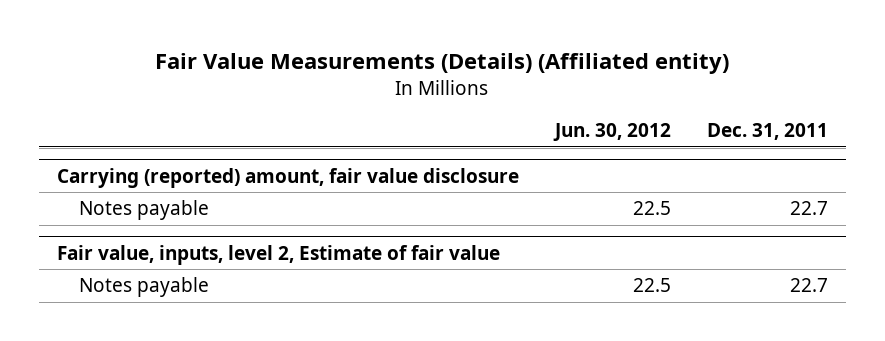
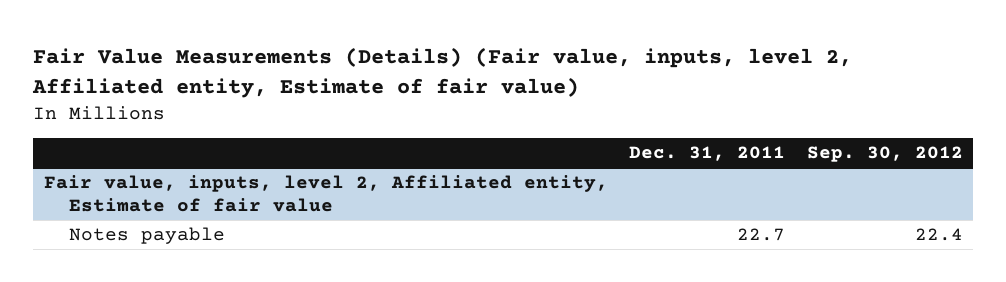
[155,52,730,74] Fair Value Measurements (Details) (Affiliated entity) -> [32,47,853,99] Fair Value Measurements (Details) (Fair value, inputs, level 2, Affiliated entity, Estimate of fair value)
[552,123,671,142] Jun. 30, 2012 -> none
none -> [806,146,963,163] Sep. 30, 2012
[57,167,520,188] Carrying (reported) amount, fair value disclosure -> none
[78,200,209,221] Notes payable -> none
[57,244,501,265] Fair value, inputs, level 2, Estimate of fair value -> [43,174,608,212] Fair value, inputs, level 2, Affiliated entity, Estimate of fair value

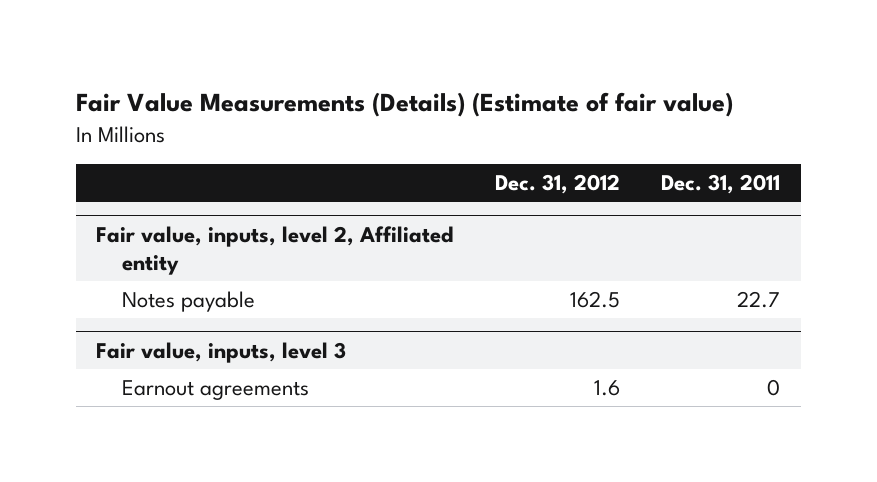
[32,47,853,99] Fair Value Measurements (Details) (Fair value, inputs, level 2, Affiliated entity, Estimate of fair value) -> [75,91,733,117] Fair Value Measurements (Details) (Estimate of fair value)
[806,146,963,163] Sep. 30, 2012 -> none
none -> [495,174,621,195] Dec. 31, 2012
[43,174,608,212] Fair value, inputs, level 2, Affiliated entity, Estimate of fair value -> [96,225,455,275] Fair value, inputs, level 2, Affiliated entity
none -> [96,341,347,363] Fair value, inputs, level 3
none -> [122,379,310,400] Earnout agreements

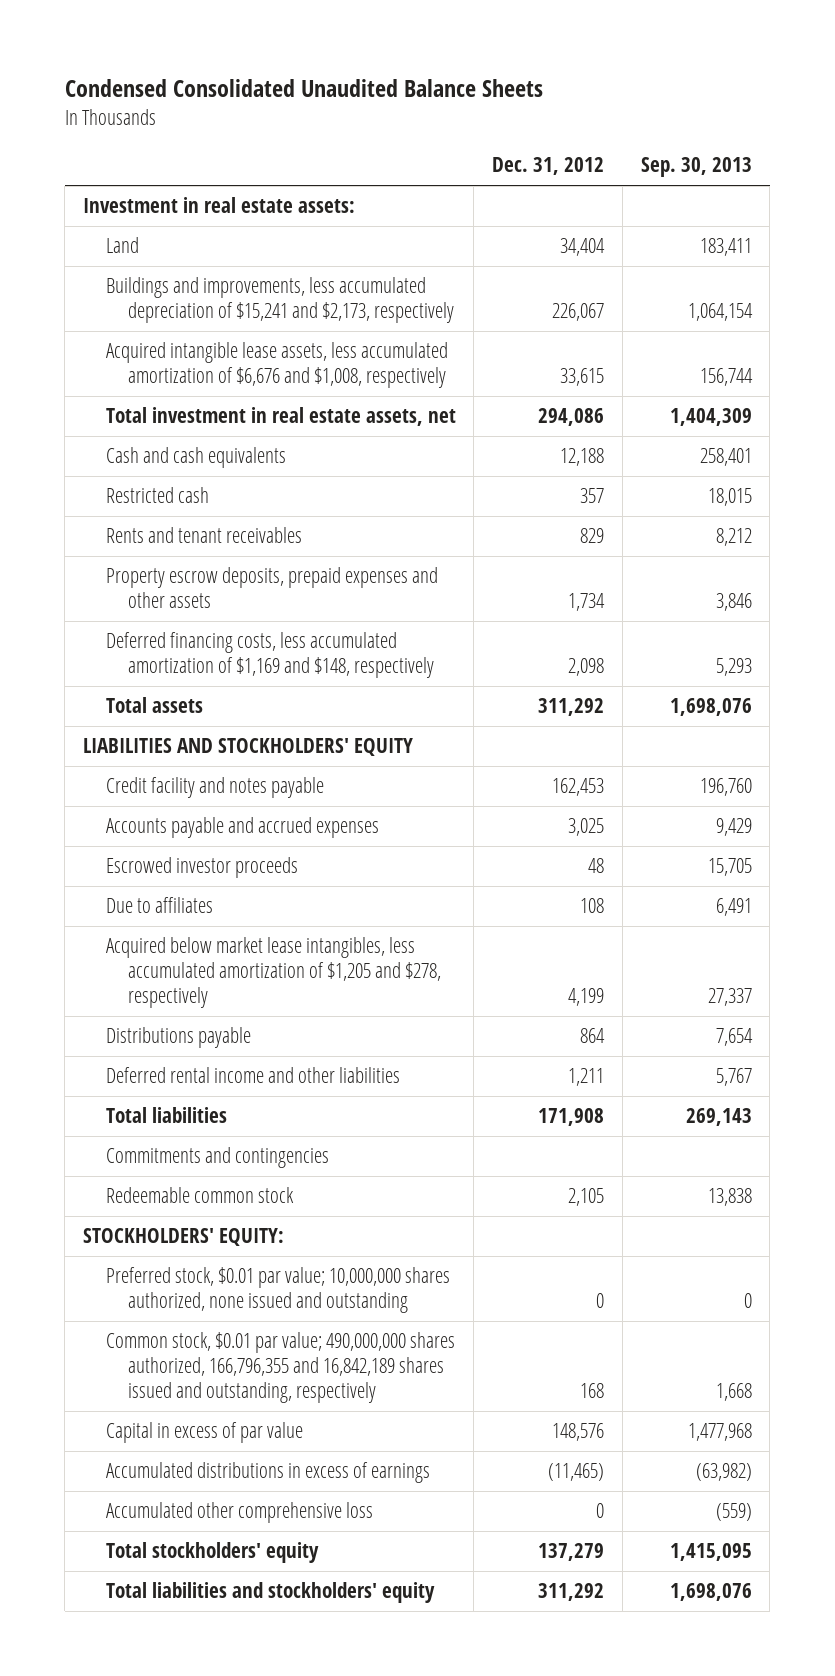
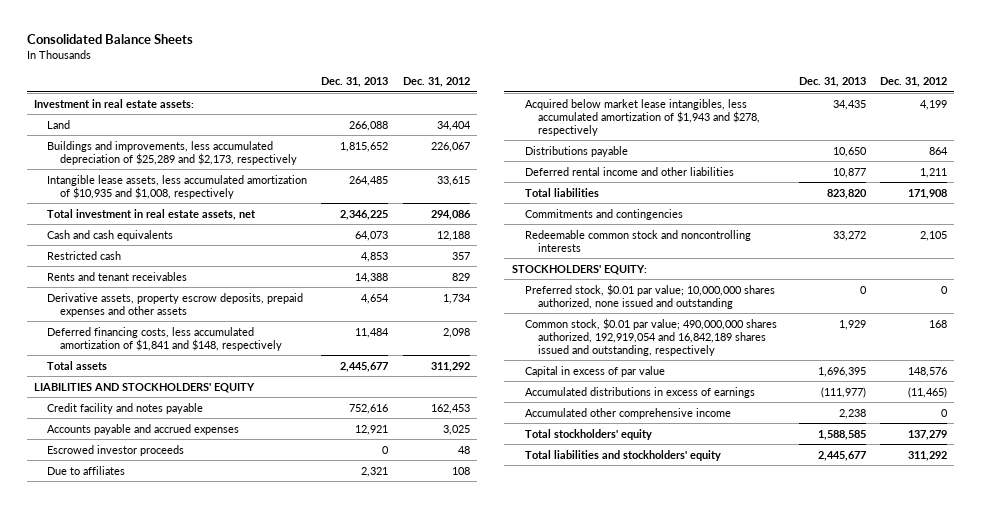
[64,78,543,97] Condensed Consolidated Unaudited Balance Sheets -> [27,34,194,45] Consolidated Balance Sheets
[640,157,752,178] Sep. 30, 2013 -> none
none -> [321,77,389,88] Dec. 31, 2013
[105,277,455,324] Buildings and improvements, less accumulated depreciation of $15,241 and $2,173, respectively -> [47,140,298,165] Buildings and improvements, less accumulated depreciation of $25,289 and $2,173, respectively
[105,342,448,389] Acquired intangible lease assets, less accumulated amortization of $6,676 and $1,008, respectively -> [47,174,308,199] Intangible lease assets, less accumulated amortization of $10,935 and $1,008, respectively
[105,567,438,609] Property escrow deposits, prepaid expenses and other assets -> [47,292,304,317] Derivative assets, property escrow deposits, prepaid expenses and other assets
[105,632,435,679] Deferred financing costs, less accumulated amortization of $1,169 and $148, respectively -> [47,326,283,351] Deferred financing costs, less accumulated amortization of $1,841 and $148, respectively
[105,937,442,1008] Acquired below market lease intangibles, less accumulated amortization of $1,205 and $278, respectively -> [524,98,760,136] Acquired below market lease intangibles, less accumulated amortization of $1,943 and $278, respectively
[105,1187,294,1204] Redeemable common stock -> [524,229,751,252] Redeemable common stock and noncontrolling interests
[105,1332,455,1403] Common stock, $0.01 par value; 490,000,000 shares authorized, 166,796,355 and 16,842,189 shares issued and outstanding, respectively -> [524,317,777,356] Common stock, $0.01 par value; 490,000,000 shares authorized, 192,919,054 and 16,842,189 shares issued and outstanding, respectively
[105,1502,373,1524] Accumulated other comprehensive loss -> [524,407,731,419] Accumulated other comprehensive income

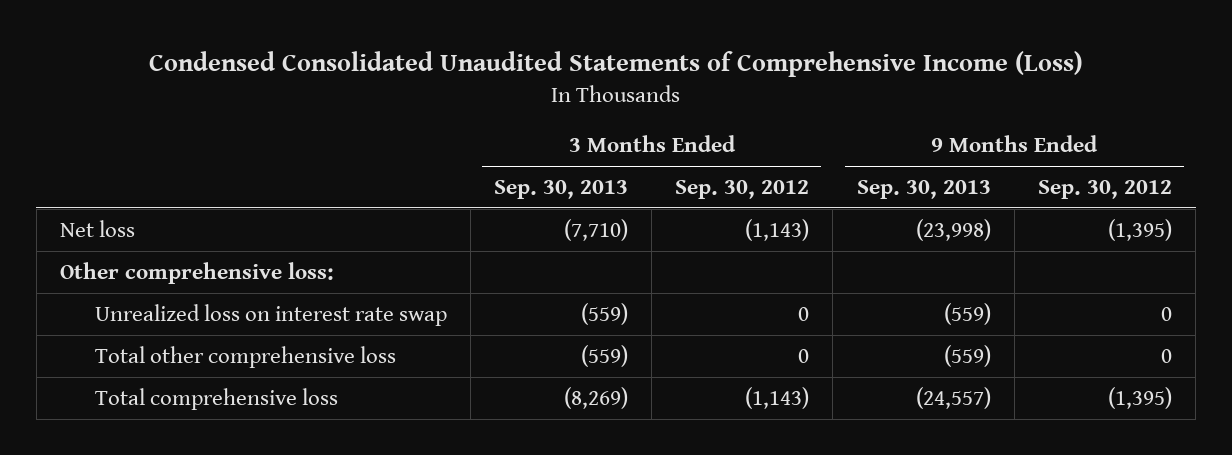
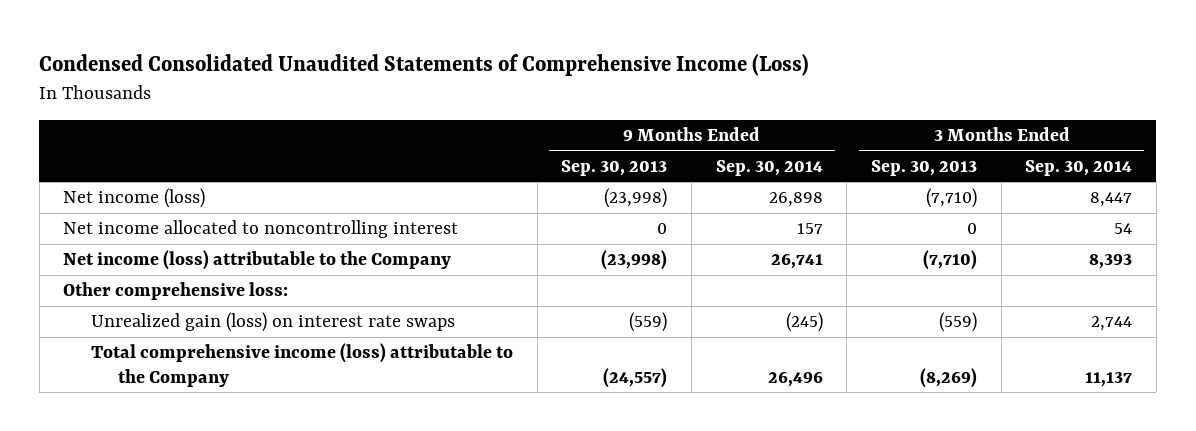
[675,180,810,200] Sep. 30, 2012 -> none
[1037,180,1172,200] Sep. 30, 2012 -> none
none -> [715,159,823,176] Sep. 30, 2014
none -> [1025,159,1133,176] Sep. 30, 2014
none -> [63,188,206,209] Net income (loss)
none -> [63,220,459,239] Net income allocated to noncontrolling interest
[59,219,135,237] Net loss -> [63,250,452,271] Net income (loss) attributable to the Company
[94,345,396,368] Total other comprehensive loss -> none
[94,303,447,326] Unrealized loss on interest rate swap -> [90,312,455,333] Unrealized gain (loss) on interest rate swaps
[94,387,338,410] Total comprehensive loss -> [90,343,513,387] Total comprehensive income (loss) attributable to the Company

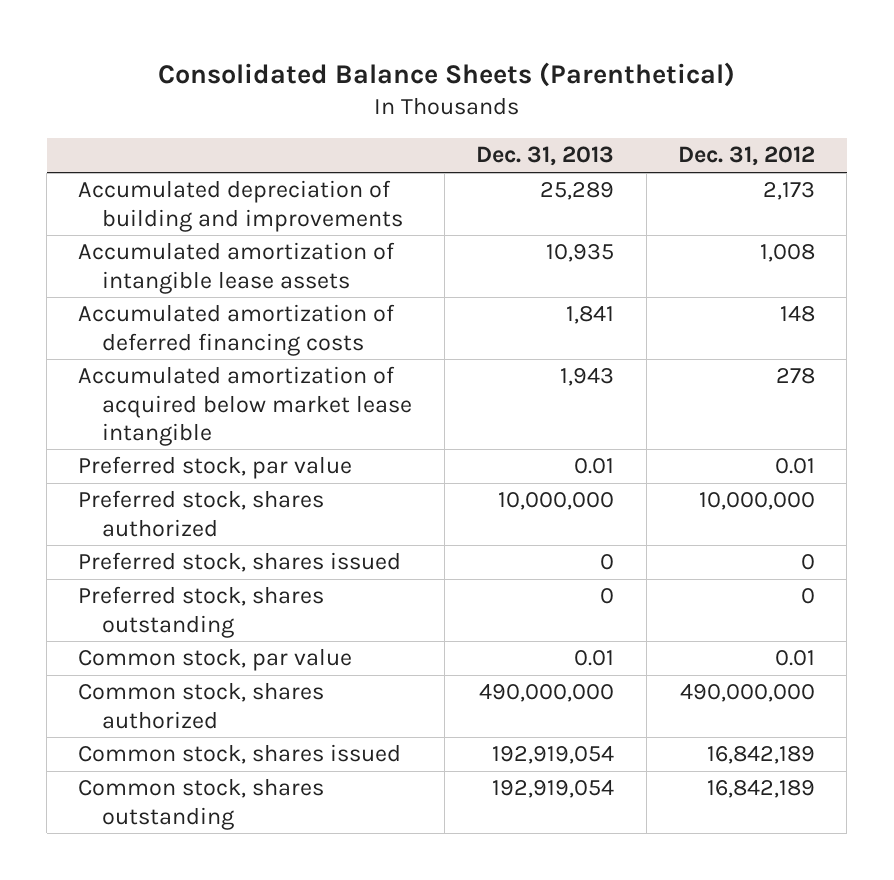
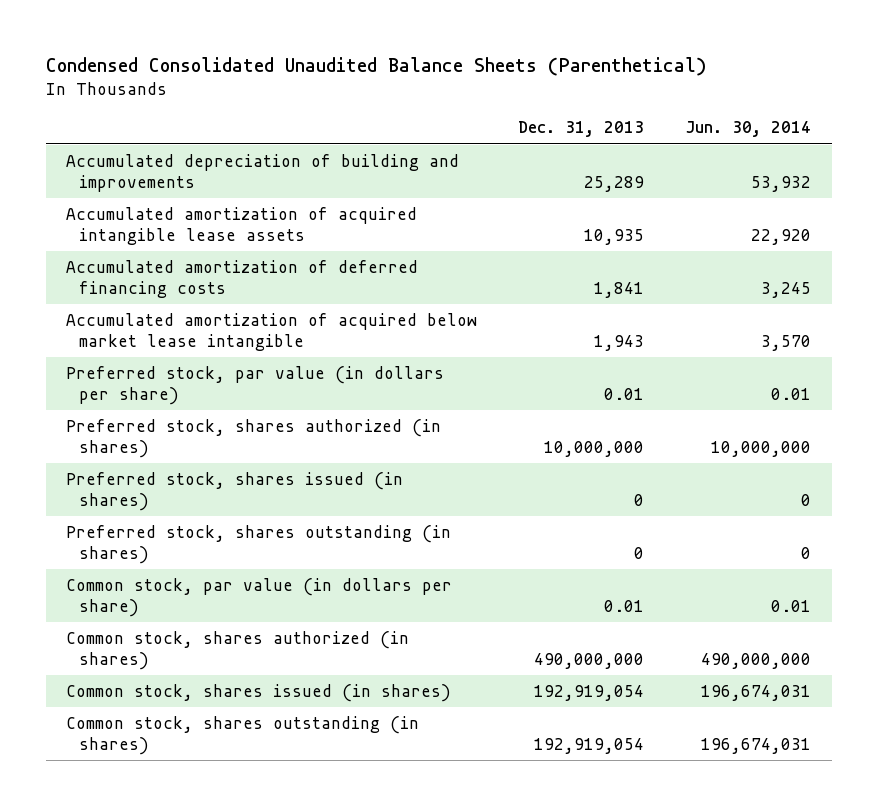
[157,61,735,87] Consolidated Balance Sheets (Parenthetical) -> [45,57,707,77] Condensed Consolidated Unaudited Balance Sheets (Parenthetical)
[678,146,816,167] Dec. 31, 2012 -> none
none -> [685,121,812,138] Jun. 30, 2014
[78,242,396,294] Accumulated amortization of intangible lease assets -> [66,206,418,246] Accumulated amortization of acquired intangible lease assets
[78,456,353,480] Preferred stock, par value -> [66,365,445,406] Preferred stock, par value (in dollars per share)
[78,490,325,537] Preferred stock, shares authorized -> [66,418,442,459] Preferred stock, shares authorized (in shares)
[78,552,402,573] Preferred stock, shares issued -> [66,471,404,512] Preferred stock, shares issued (in shares)
[78,586,325,638] Preferred stock, shares outstanding -> [66,524,452,565] Preferred stock, shares outstanding (in shares)
[78,648,353,672] Common stock, par value -> [66,577,453,618] Common stock, par value (in dollars per share)
[78,682,325,729] Common stock, shares authorized -> [66,630,410,671] Common stock, shares authorized (in shares)
[78,744,402,765] Common stock, shares issued -> [66,683,452,702] Common stock, shares issued (in shares)
[78,778,325,830] Common stock, shares outstanding -> [66,715,420,756] Common stock, shares outstanding (in shares)

